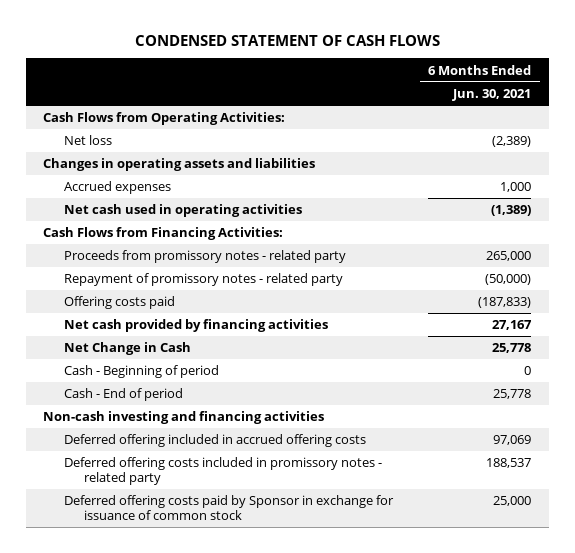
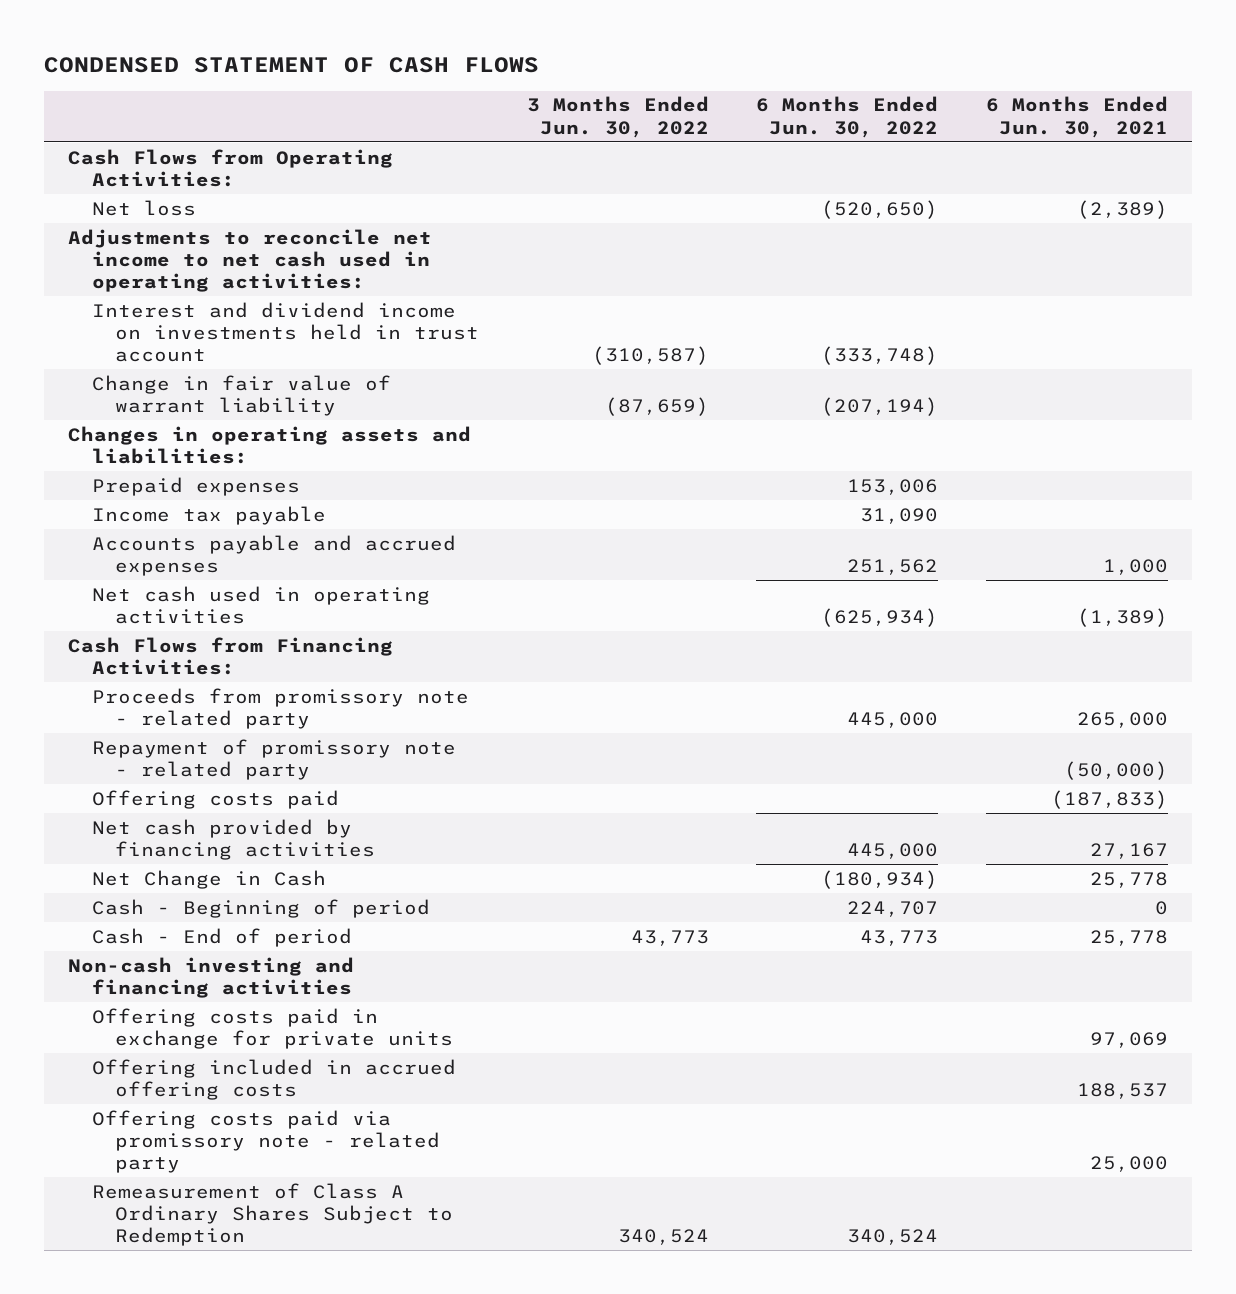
none -> [526,96,709,138] 3 Months Ended Jun. 30, 2022
none -> [756,96,939,138] 6 Months Ended Jun. 30, 2022
[63,181,171,195] Accrued expenses -> none
none -> [67,228,432,293] Adjustments to reconcile net income to net cash used in operating activities:
none -> [91,301,480,363] Interest and dividend income on investments held in trust account
none -> [91,374,391,417] Change in fair value of warrant liability
[43,158,316,172] Changes in operating assets and liabilities -> [67,425,471,465] Changes in operating assets and liabilities:
none -> [91,476,300,496] Prepaid expenses
none -> [91,505,326,525] Income tax payable
none -> [91,534,456,577] Accounts payable and accrued expenses
[63,250,346,264] Proceeds from promissory notes - related party -> [91,687,469,730] Proceeds from promissory note - related party
[63,273,343,287] Repayment of promissory notes - related party -> [91,738,456,781] Repayment of promissory note - related party
[63,495,394,521] Deferred offering costs paid by Sponsor in exchange for issuance of common stock -> none
none -> [91,1007,454,1050] Offering costs paid in exchange for private units
[63,434,366,448] Deferred offering included in accrued offering costs -> [91,1058,456,1101] Offering included in accrued offering costs
[493,435,532,446] 97,069 -> [1076,1083,1168,1100] 188,537
[63,457,382,486] Deferred offering costs included in promissory notes - related party -> [91,1109,441,1174] Offering costs paid via promissory note - related party
[486,458,532,469] 188,537 -> [1089,1156,1168,1173] 25,000
none -> [91,1182,454,1247] Remeasurement of Class A Ordinary Shares Subject to Redemption

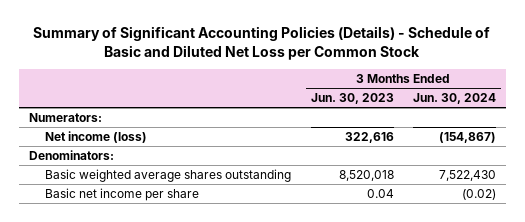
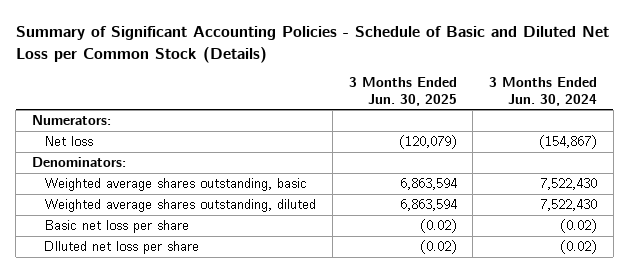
[33,26,491,61] Summary of Significant Accounting Policies (Details) - Schedule of Basic and Diluted Net Loss per Common Stock -> [15,26,609,63] Summary of Significant Accounting Policies - Schedule of Basic and Diluted Net Loss per Common Stock (Details)
[310,93,394,105] Jun. 30, 2023 -> none
none -> [348,77,457,106] 3 Months Ended Jun. 30, 2025
[45,130,148,143] Net income (loss) -> [44,136,94,147] Net loss
[45,168,292,182] Basic weighted average shares outstanding -> [44,178,308,192] Weighted average shares outstanding, basic
none -> [44,199,317,213] Weighted average shares outstanding, diluted
[45,187,200,201] Basic net income per share -> [44,220,190,234] Basic net loss per share
none -> [44,241,200,255] DIluted net loss per share

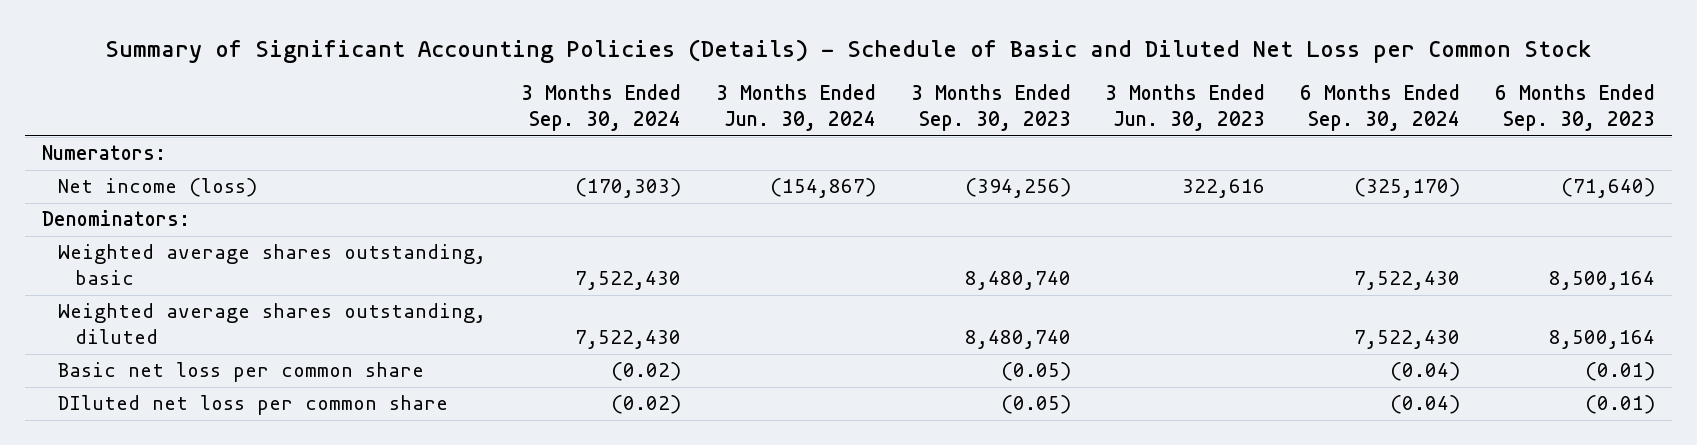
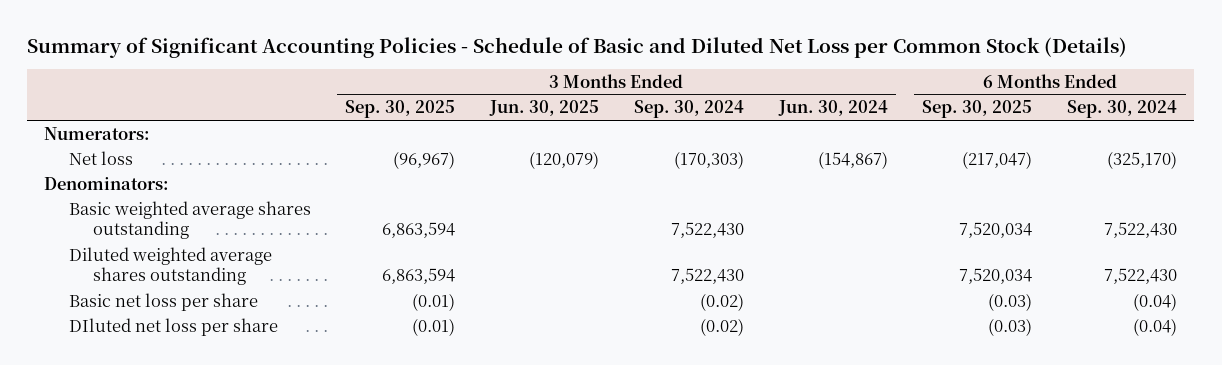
[105,38,1592,63] Summary of Significant Accounting Policies (Details) - Schedule of Basic and Diluted Net Loss per Common Stock -> [27,36,1128,58] Summary of Significant Accounting Policies - Schedule of Basic and Diluted Net Loss per Common Stock (Details)
[910,84,1071,132] 3 Months Ended Sep. 30, 2023 -> none
[1105,84,1266,132] 3 Months Ended Jun. 30, 2023 -> none
[1494,84,1655,132] 6 Months Ended Sep. 30, 2023 -> none
none -> [345,100,456,119] Sep. 30, 2025
none -> [489,100,600,117] Jun. 30, 2025
none -> [922,100,1033,119] Sep. 30, 2025
[58,178,258,198] Net income (loss) -> [68,150,133,165] Net loss
[58,244,487,286] Weighted average shares outstanding, basic -> [68,200,311,240] Basic weighted average shares outstanding
[58,303,487,345] Weighted average shares outstanding, diluted -> [68,246,272,286] Diluted weighted average shares outstanding
[58,362,425,383] Basic net loss per common share -> [68,292,258,311] Basic net loss per share
[58,395,449,416] DIluted net loss per common share -> [68,317,278,336] DIluted net loss per share

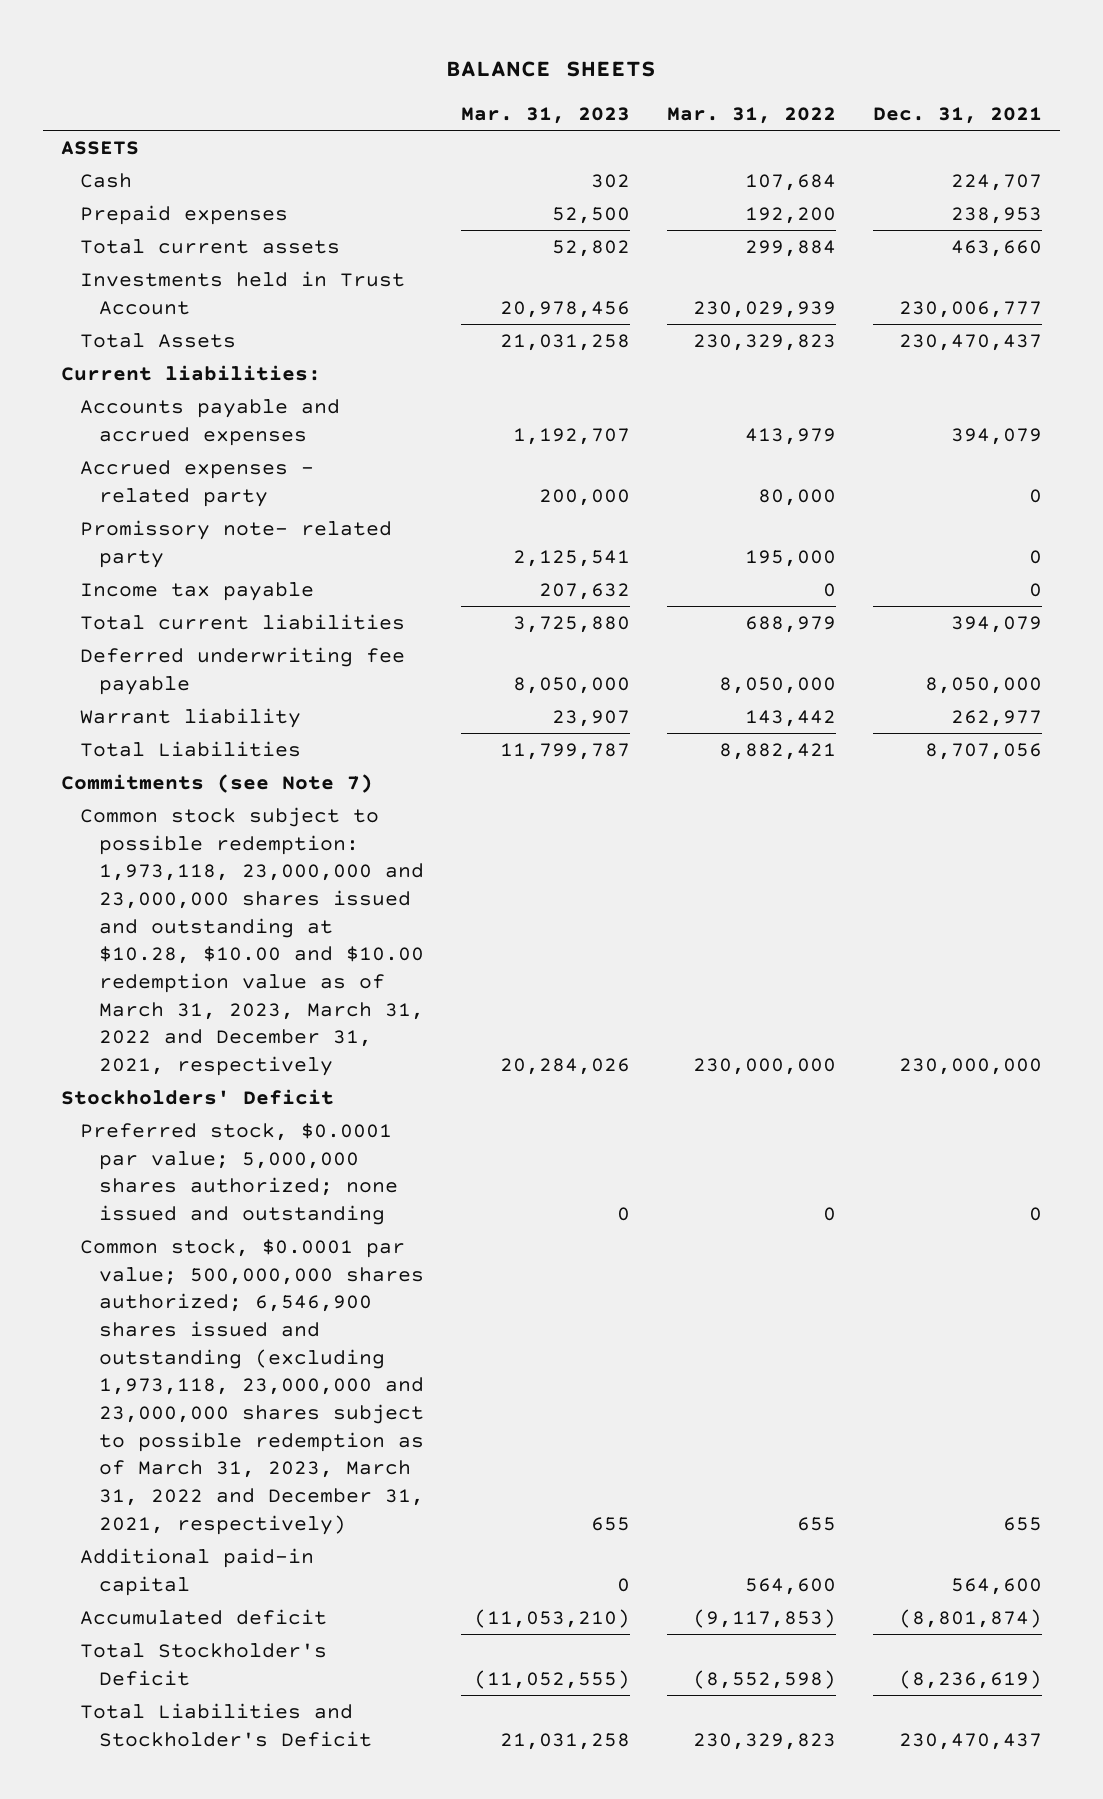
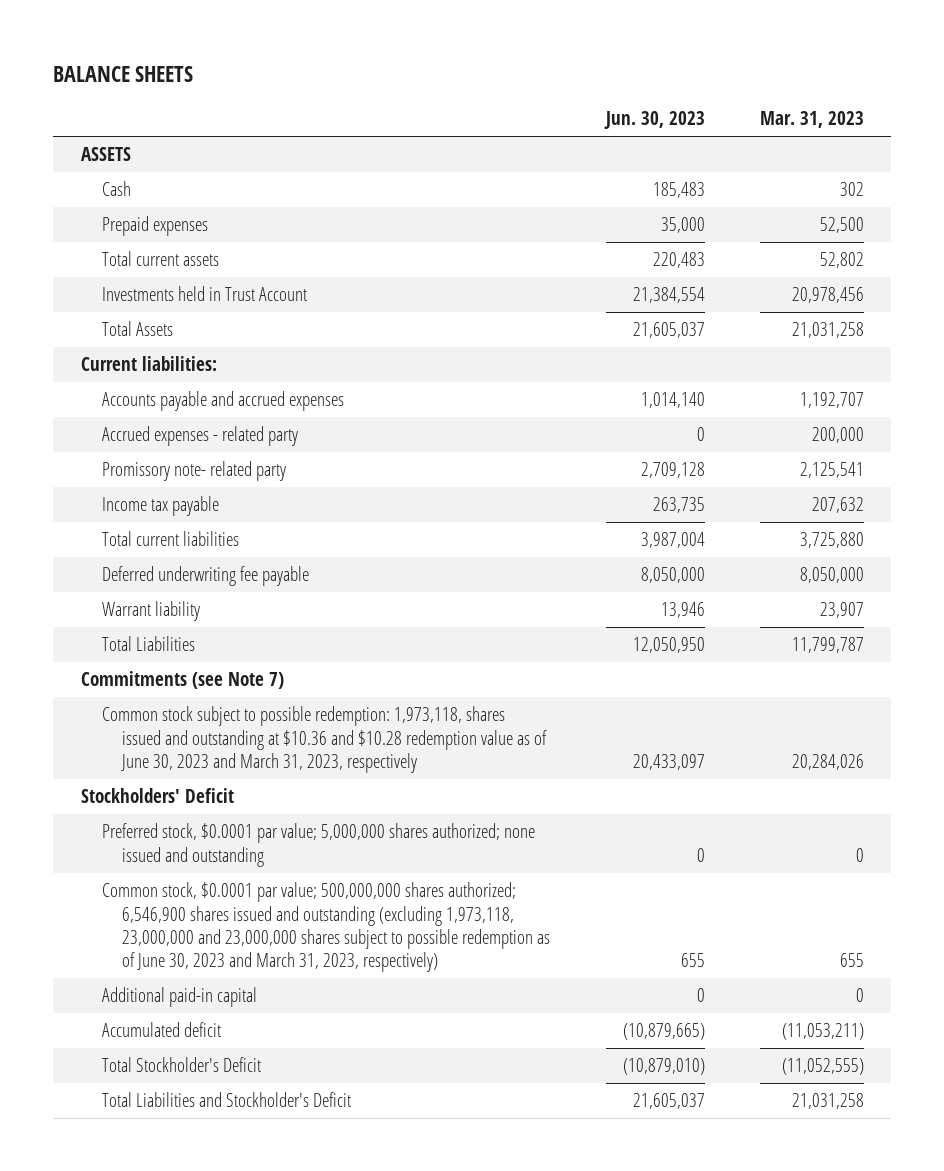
[667,106,837,124] Mar. 31, 2022 -> none
[872,106,1042,124] Dec. 31, 2021 -> none
none -> [603,111,705,130] Jun. 30, 2023
[80,806,425,1076] Common stock subject to possible redemption: 1,973,118, 23,000,000 and 23,000,000 shares issued and outstanding at $10.28, $10.00 and $10.00 redemption value as of March 31, 2023, March 31, 2022 and December 31, 2021, respectively -> [101,706,548,774] Common stock subject to possible redemption: 1,973,118, shares issued and outstanding at $10.36 and $10.28 redemption value as of June 30, 2023 and March 31, 2023, respectively
[80,1238,425,1535] Common stock, $0.0001 par value; 500,000,000 shares authorized; 6,546,900 shares issued and outstanding (excluding 1,973,118, 23,000,000 and 23,000,000 shares subject to possible redemption as of March 31, 2023, March 31, 2022 and December 31, 2021, respectively) -> [101,882,551,973] Common stock, $0.0001 par value; 500,000,000 shares authorized; 6,546,900 shares issued and outstanding (excluding 1,973,118, 23,000,000 and 23,000,000 shares subject to possible redemption as of June 30, 2023 and March 31, 2023, respectively)
[474,1608,631,1628] (11,053,210) -> [781,1023,864,1041] (11,053,211)

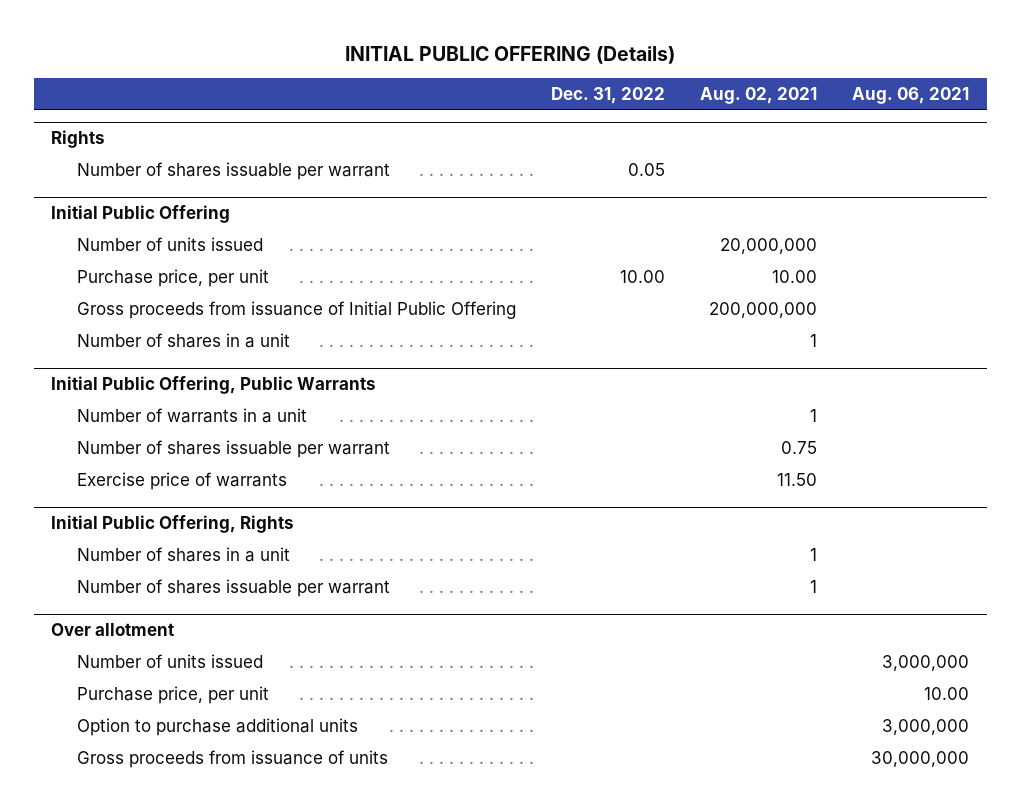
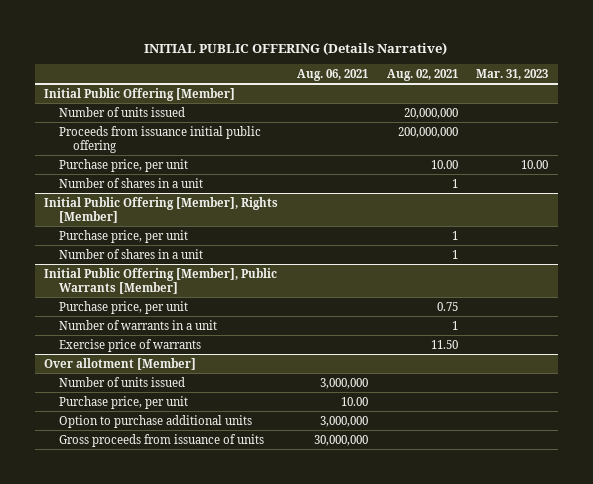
[345,45,676,64] INITIAL PUBLIC OFFERING (Details) -> [144,41,448,55] INITIAL PUBLIC OFFERING (Details Narrative)
[551,87,666,105] Dec. 31, 2022 -> none
none -> [476,68,549,80] Mar. 31, 2023
[51,130,106,149] Rights -> none
[77,162,391,181] Number of shares issuable per warrant -> none
[51,205,231,224] Initial Public Offering -> [44,87,236,101] Initial Public Offering [Member]
none -> [58,125,261,153] Proceeds from issuance initial public offering
[77,301,517,320] Gross proceeds from issuance of Initial Public Offering -> none
none -> [44,196,279,223] Initial Public Offering [Member], Rights [Member]
none -> [58,229,188,243] Purchase price, per unit
none -> [58,248,203,259] Number of shares in a unit
[51,376,377,395] Initial Public Offering, Public Warrants -> [44,267,278,294] Initial Public Offering [Member], Public Warrants [Member]
none -> [58,300,188,314] Purchase price, per unit
[77,440,391,459] Number of shares issuable per warrant -> none
[51,515,295,534] Initial Public Offering, Rights -> none
[77,547,291,563] Number of shares in a unit -> none
[77,579,391,598] Number of shares issuable per warrant -> none
[51,623,175,637] Over allotment -> [44,357,197,370] Over allotment [Member]

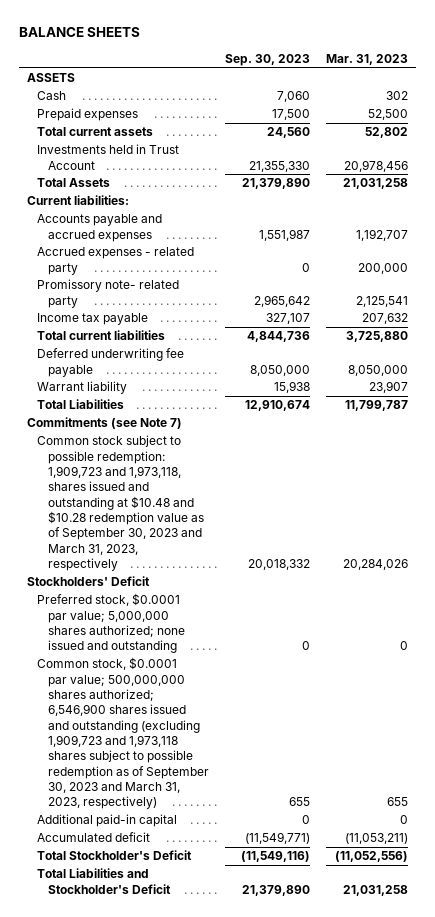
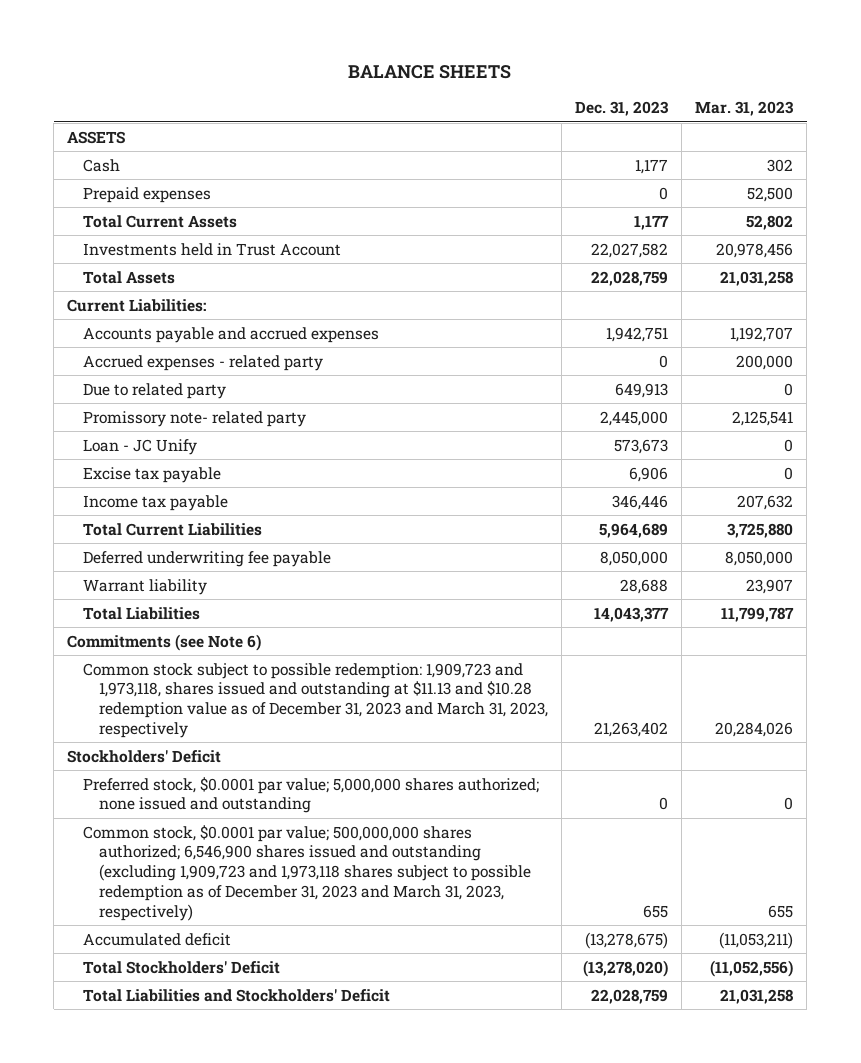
[224,53,310,66] Sep. 30, 2023 -> none
none -> [575,101,670,117] Dec. 31, 2023
[37,127,154,137] Total current assets -> [83,214,238,228] Total Current Assets
[27,195,130,206] Current liabilities: -> [67,298,207,312] Current Liabilities:
none -> [83,382,227,399] Due to related party
none -> [83,438,198,455] Loan - JC Unify
none -> [83,466,222,483] Excise tax payable
[37,330,166,341] Total current liabilities -> [83,522,263,536] Total Current Liabilities
[27,417,183,430] Commitments (see Note 7) -> [67,633,262,651] Commitments (see Note 6)
[37,435,204,571] Common stock subject to possible redemption: 1,909,723 and 1,973,118, shares issued and outstanding at $10.48 and $10.28 redemption value as of September 30, 2023 and March 31, 2023, respectively -> [83,662,549,738] Common stock subject to possible redemption: 1,909,723 and 1,973,118, shares issued and outstanding at $11.13 and $10.28 redemption value as of December 31, 2023 and March 31, 2023, respectively
[37,814,178,828] Additional paid-in capital -> none
[37,657,209,810] Common stock, $0.0001 par value; 500,000,000 shares authorized; 6,546,900 shares issued and outstanding (excluding 1,909,723 and 1,973,118 shares subject to possible redemption as of September 30, 2023 and March 31, 2023, respectively) -> [83,824,532,921] Common stock, $0.0001 par value; 500,000,000 shares authorized; 6,546,900 shares issued and outstanding (excluding 1,909,723 and 1,973,118 shares subject to possible redemption as of December 31, 2023 and March 31, 2023, respectively)
[37,850,193,861] Total Stockholder's Deficit -> [83,960,281,974] Total Stockholders' Deficit
[37,868,171,894] Total Liabilities and Stockholder's Deficit -> [83,988,391,1002] Total Liabilities and Stockholders' Deficit

